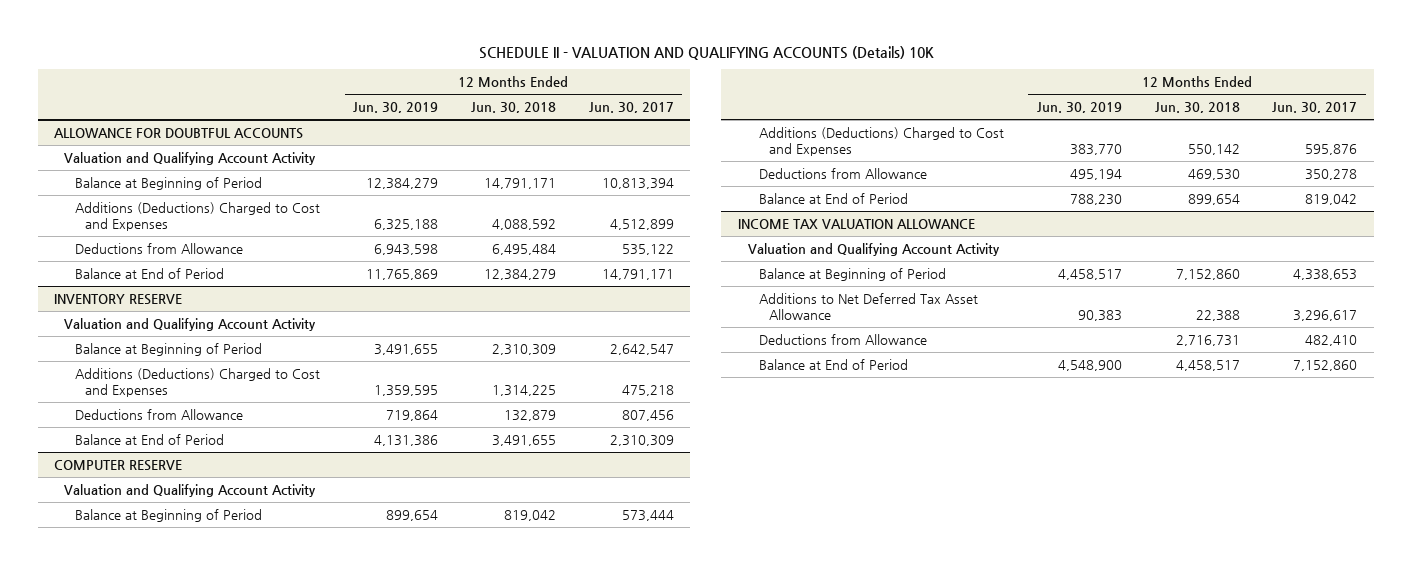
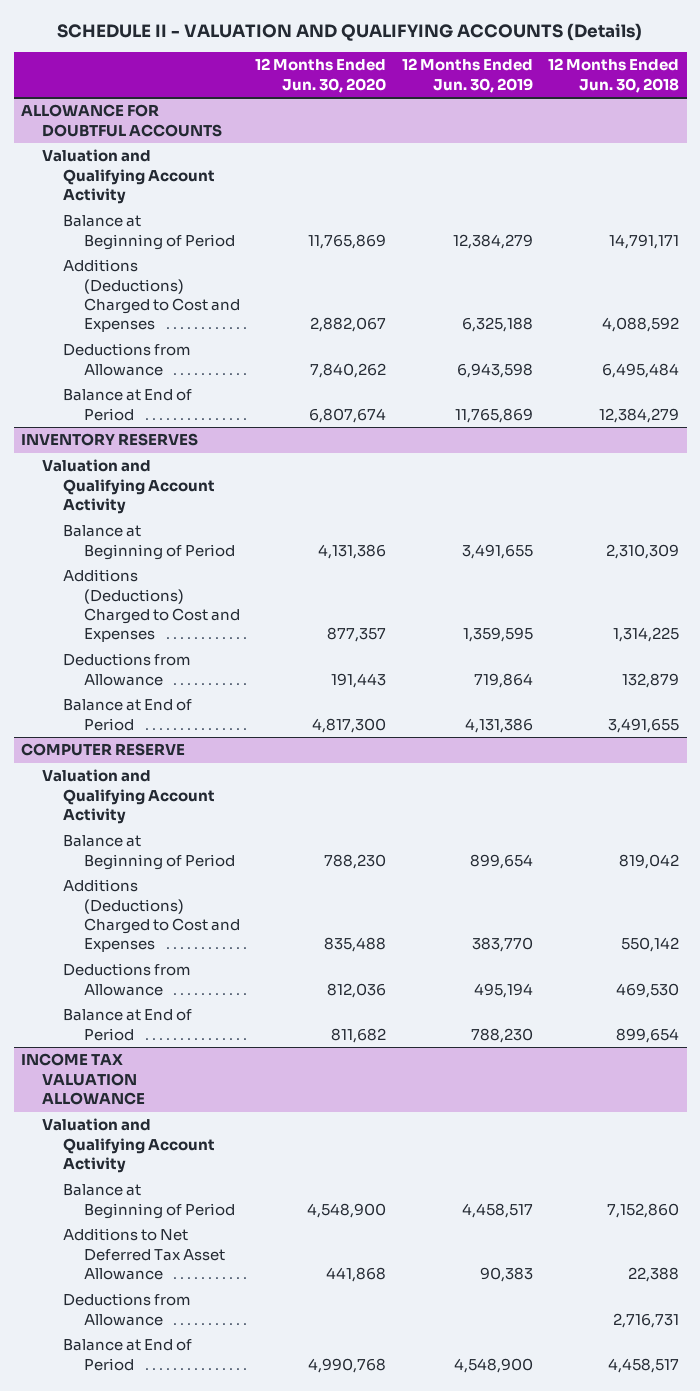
[478,45,934,60] SCHEDULE II - VALUATION AND QUALIFYING ACCOUNTS (Details) 10K -> [57,22,643,41] SCHEDULE II - VALUATION AND QUALIFYING ACCOUNTS (Details)
[588,102,674,114] Jun. 30, 2017 -> none
none -> [255,58,387,93] 12 Months Ended Jun. 30, 2020
[53,293,182,305] INVENTORY RESERVE -> [21,433,199,447] INVENTORY RESERVES

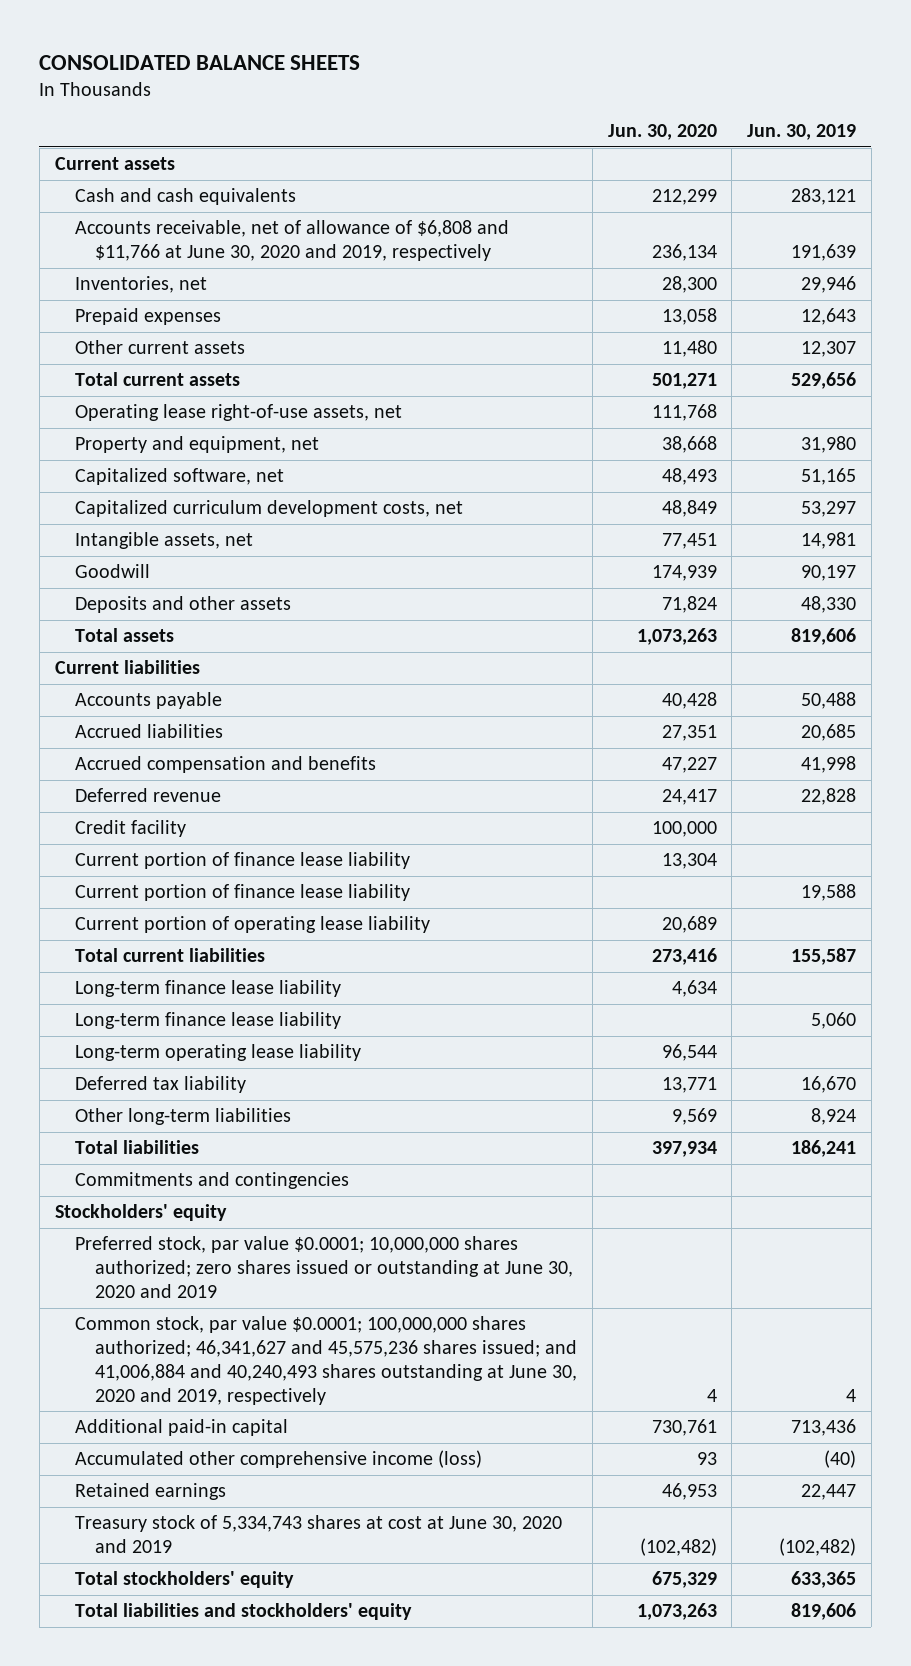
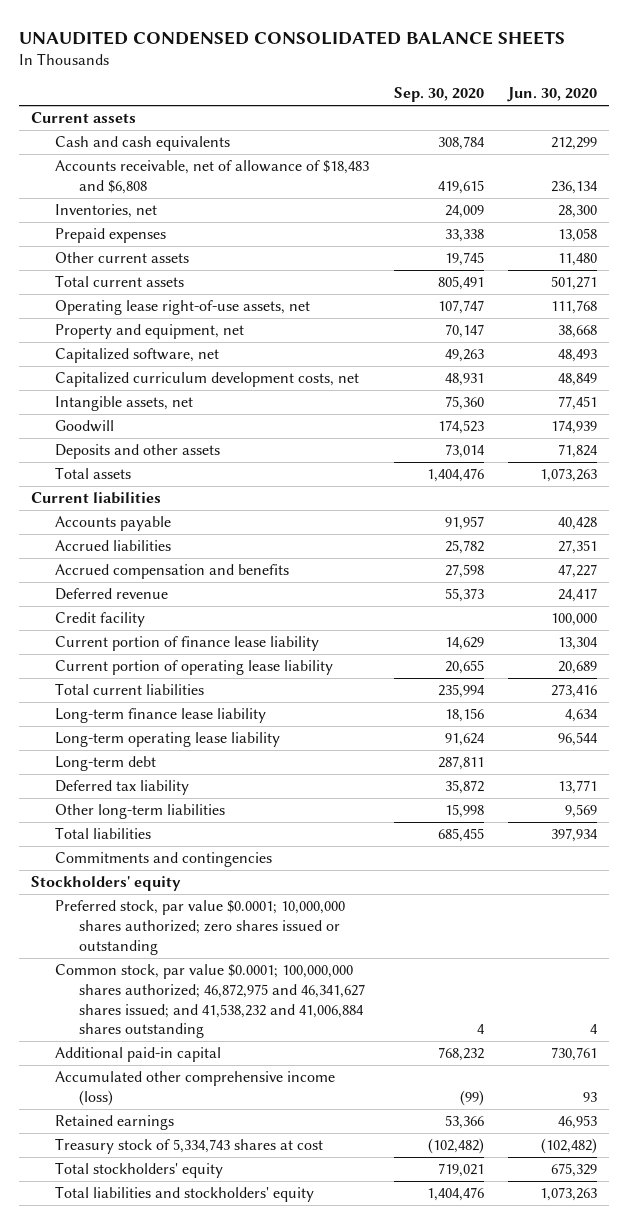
[39,54,361,70] CONSOLIDATED BALANCE SHEETS -> [19,30,566,45] UNAUDITED CONDENSED CONSOLIDATED BALANCE SHEETS
[746,124,856,141] Jun. 30, 2019 -> none
none -> [393,87,484,103] Sep. 30, 2020
[74,220,509,262] Accounts receivable, net of allowance of $6,808 and $11,766 at June 30, 2020 and 2019, respectively -> [55,160,370,195] Accounts receivable, net of allowance of $18,483 and $6,808
[74,884,410,902] Current portion of finance lease liability -> none
[74,1012,341,1030] Long-term finance lease liability -> none
none -> [55,756,157,772] Long-term debt
[74,1236,574,1298] Preferred stock, par value $0.0001; 10,000,000 shares authorized; zero shares issued or outstanding at June 30, 2020 and 2019 -> [55,900,346,955] Preferred stock, par value $0.0001; 10,000,000 shares authorized; zero shares issued or outstanding
[74,1316,578,1405] Common stock, par value $0.0001; 100,000,000 shares authorized; 46,341,627 and 45,575,236 shares issued; and 41,006,884 and 40,240,493 shares outstanding at June 30, 2020 and 2019, respectively -> [55,964,366,1039] Common stock, par value $0.0001; 100,000,000 shares authorized; 46,872,975 and 46,341,627 shares issued; and 41,538,232 and 41,006,884 shares outstanding
[74,1515,562,1554] Treasury stock of 5,334,743 shares at cost at June 30, 2020 and 2019 -> [55,1138,324,1155] Treasury stock of 5,334,743 shares at cost

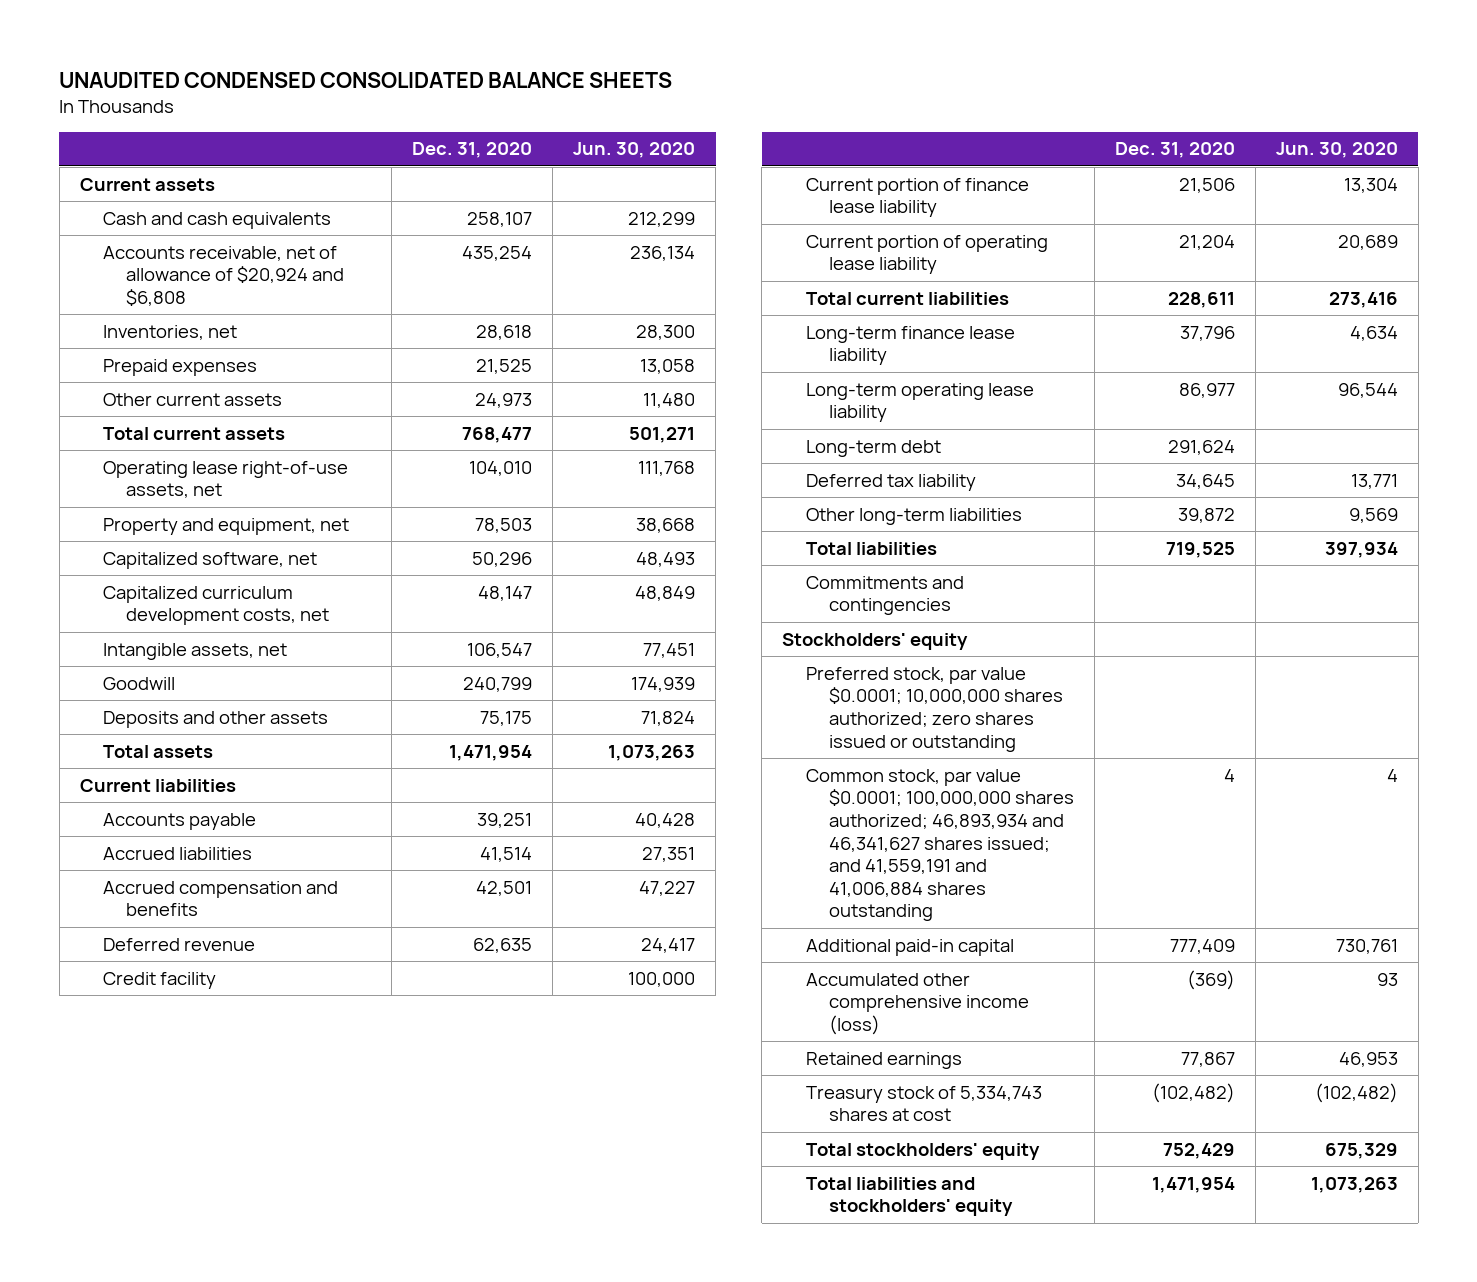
[393,87,484,103] Sep. 30, 2020 -> none
none -> [412,142,533,159] Dec. 31, 2020
[55,160,370,195] Accounts receivable, net of allowance of $18,483 and $6,808 -> [102,245,345,306] Accounts receivable, net of allowance of $20,924 and $6,808
[55,964,366,1039] Common stock, par value $0.0001; 100,000,000 shares authorized; 46,872,975 and 46,341,627 shares issued; and 41,538,232 and 41,006,884 shares outstanding -> [805,768,1074,922] Common stock, par value $0.0001; 100,000,000 shares authorized; 46,893,934 and 46,341,627 shares issued; and 41,559,191 and 41,006,884 shares outstanding

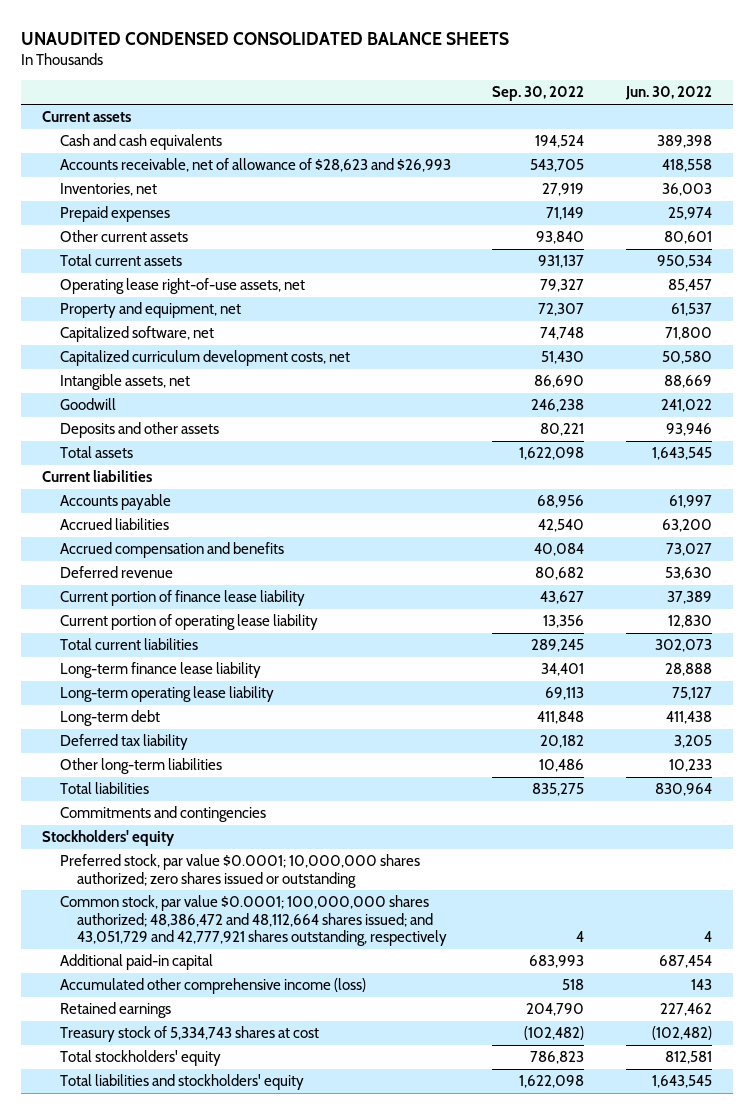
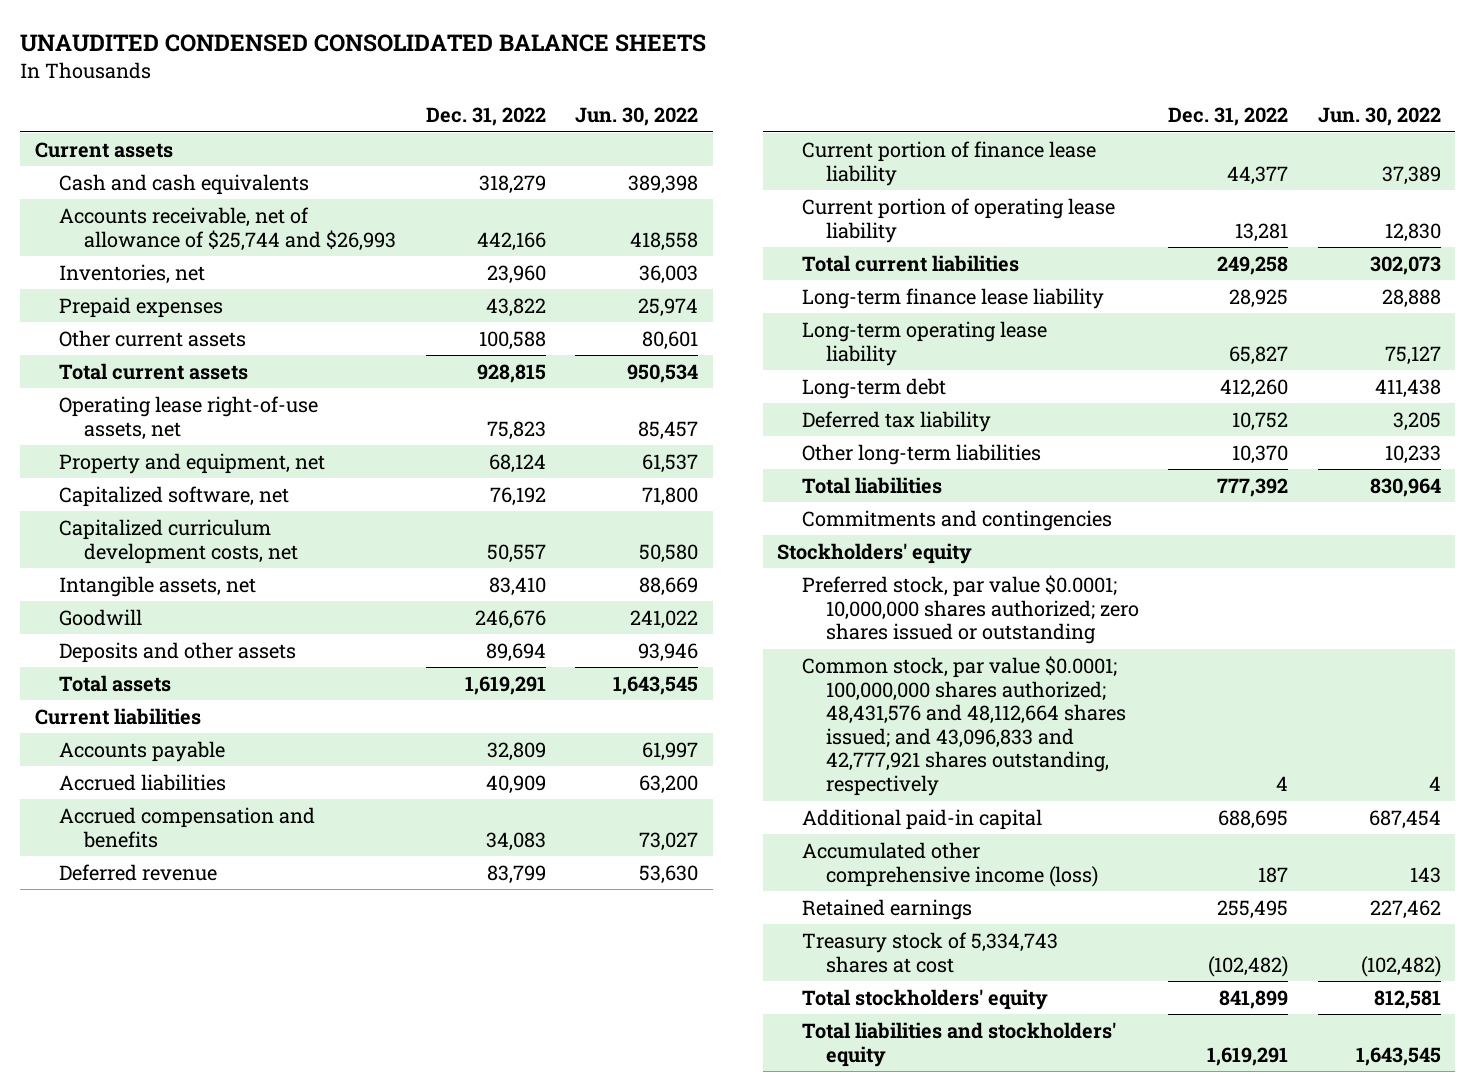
[492,86,585,102] Sep. 30, 2022 -> none
none -> [425,106,546,126] Dec. 31, 2022
[59,158,451,173] Accounts receivable, net of allowance of $28,623 and $26,993 -> [59,206,396,251] Accounts receivable, net of allowance of $25,744 and $26,993
[59,895,448,947] Common stock, par value $0.0001; 100,000,000 shares authorized; 48,386,472 and 48,112,664 shares issued; and 43,051,729 and 42,777,921 shares outstanding, respectively -> [801,655,1126,797] Common stock, par value $0.0001; 100,000,000 shares authorized; 48,431,576 and 48,112,664 shares issued; and 43,096,833 and 42,777,921 shares outstanding, respectively

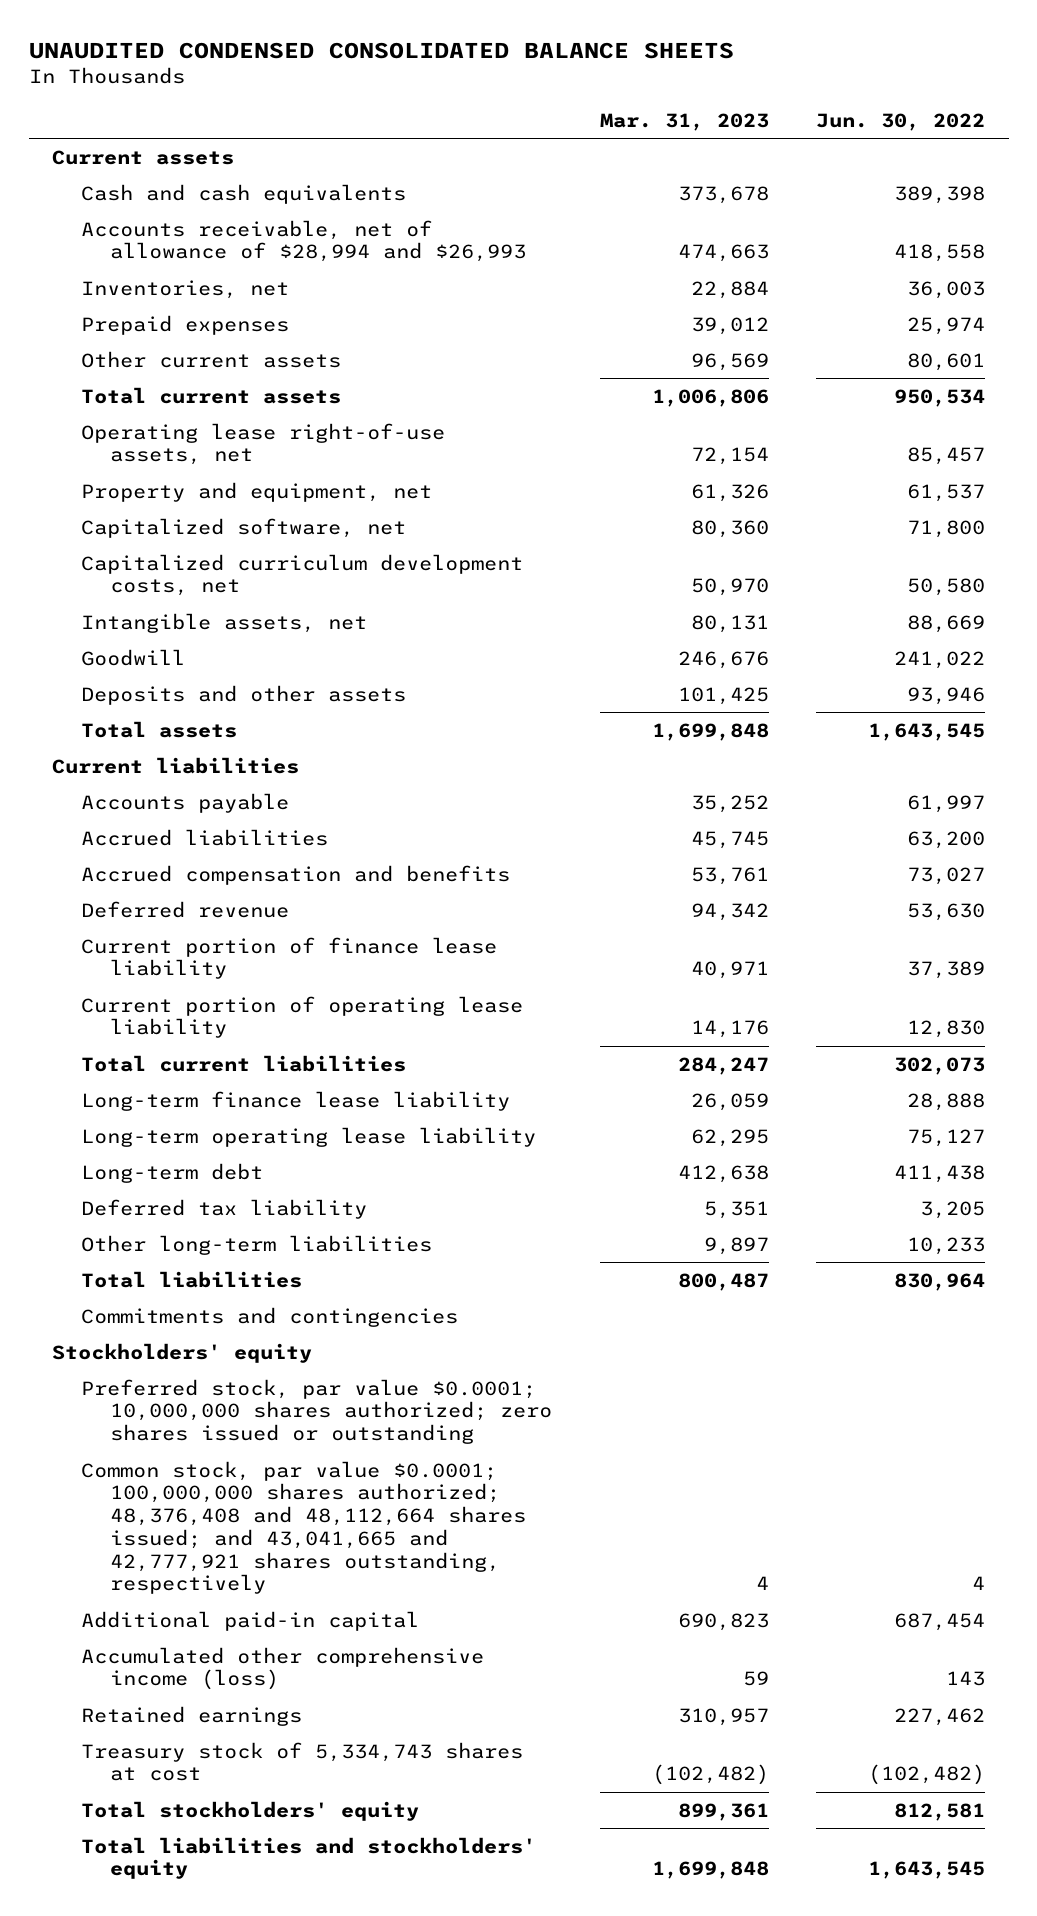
[425,106,546,126] Dec. 31, 2022 -> none
none -> [599,112,769,131] Mar. 31, 2023
[59,206,396,251] Accounts receivable, net of allowance of $25,744 and $26,993 -> [81,219,527,263] Accounts receivable, net of allowance of $28,994 and $26,993
[801,655,1126,797] Common stock, par value $0.0001; 100,000,000 shares authorized; 48,431,576 and 48,112,664 shares issued; and 43,096,833 and 42,777,921 shares outstanding, respectively -> [81,1460,527,1595] Common stock, par value $0.0001; 100,000,000 shares authorized; 48,376,408 and 48,112,664 shares issued; and 43,041,665 and 42,777,921 shares outstanding, respectively

